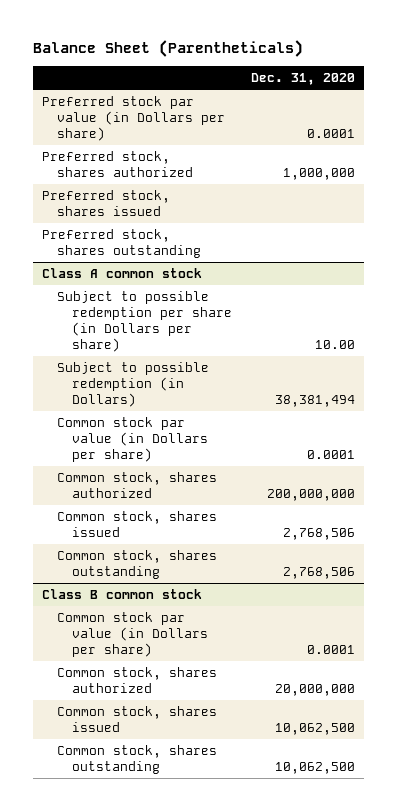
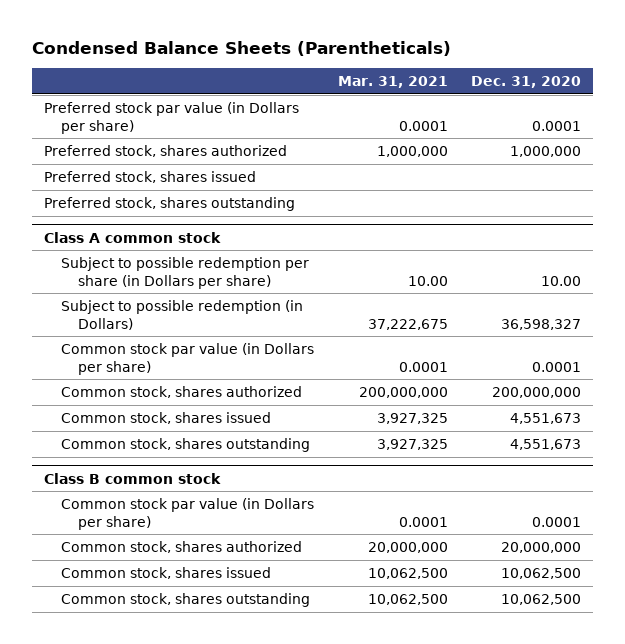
[32,39,303,57] Balance Sheet (Parentheticals) -> [31,41,451,57] Condensed Balance Sheets (Parentheticals)
none -> [337,76,448,89] Mar. 31, 2021
[274,394,355,407] 38,381,494 -> [501,318,582,330] 36,598,327
[282,527,355,540] 2,768,506 -> [510,412,582,424] 4,551,673
[282,566,355,579] 2,768,506 -> [510,438,582,450] 4,551,673

